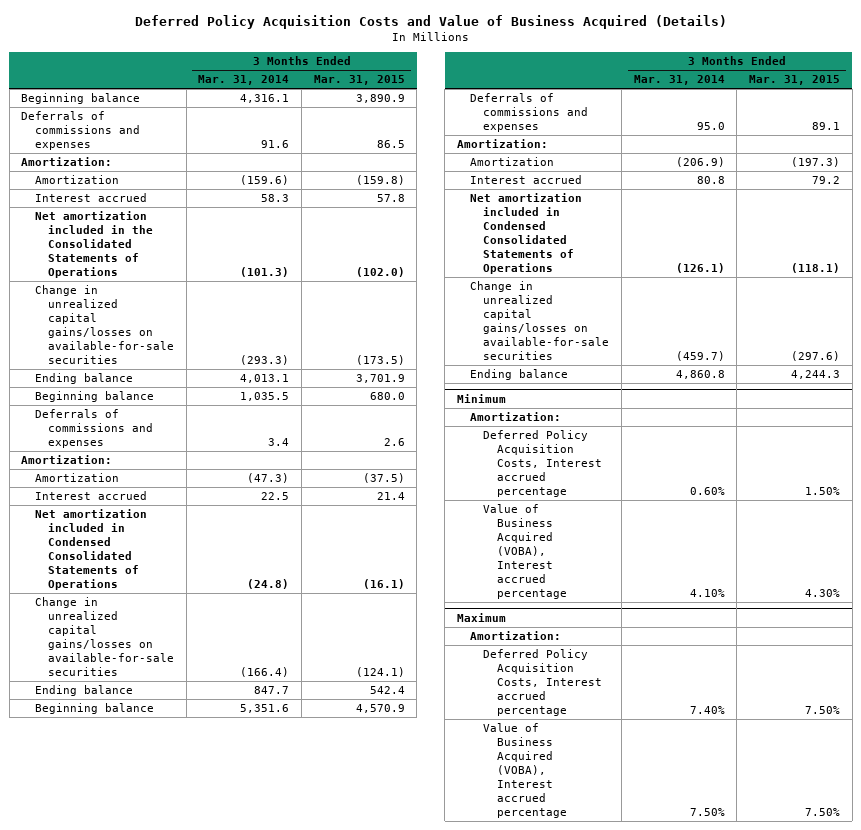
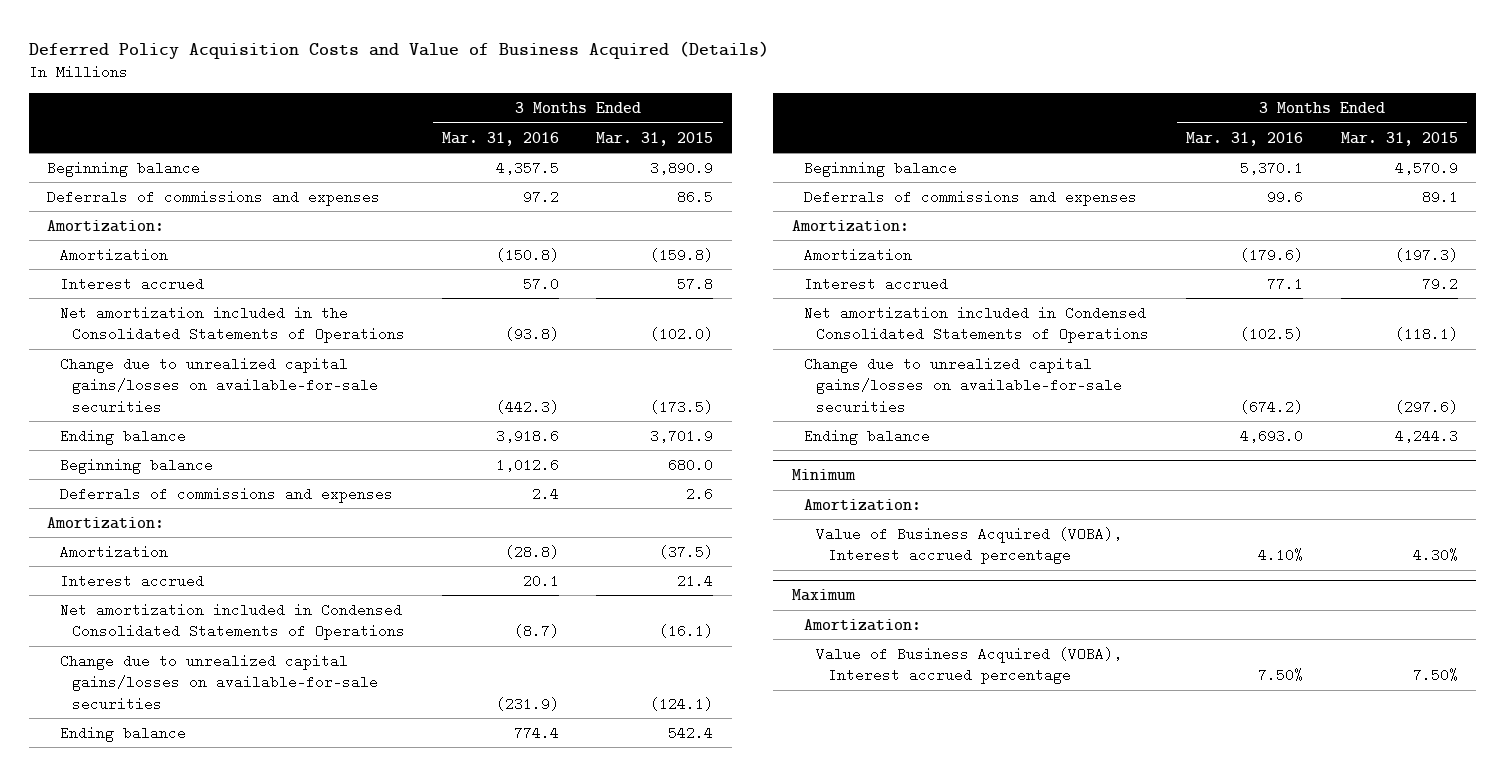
[198,75,290,86] Mar. 31, 2014 -> none
none -> [442,131,560,146] Mar. 31, 2016
[34,285,175,364] Change in unrealized capital gains/losses on available-for-sale securities -> [59,356,378,414] Change due to unrealized capital gains/losses on available-for-sale securities
[34,597,175,676] Change in unrealized capital gains/losses on available-for-sale securities -> [59,653,378,711] Change due to unrealized capital gains/losses on available-for-sale securities
[470,281,610,360] Change in unrealized capital gains/losses on available-for-sale securities -> [804,356,1123,414] Change due to unrealized capital gains/losses on available-for-sale securities
[483,430,602,497] Deferred Policy Acquisition Costs, Interest accrued percentage -> none
[483,649,602,716] Deferred Policy Acquisition Costs, Interest accrued percentage -> none

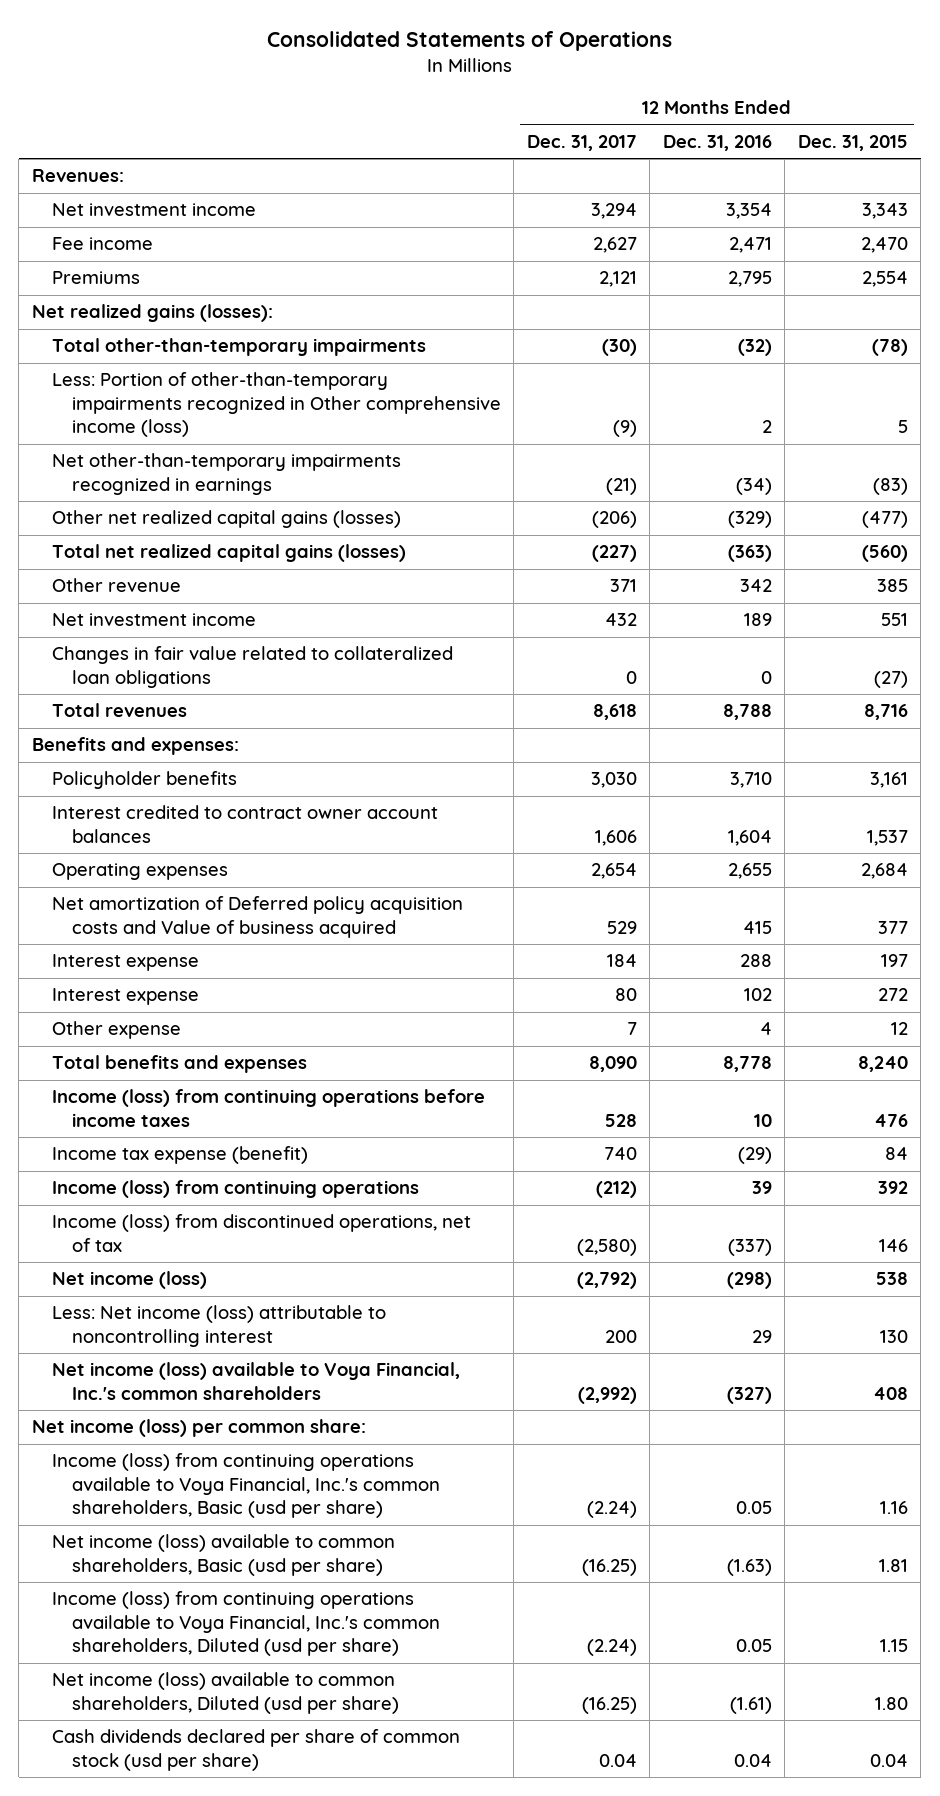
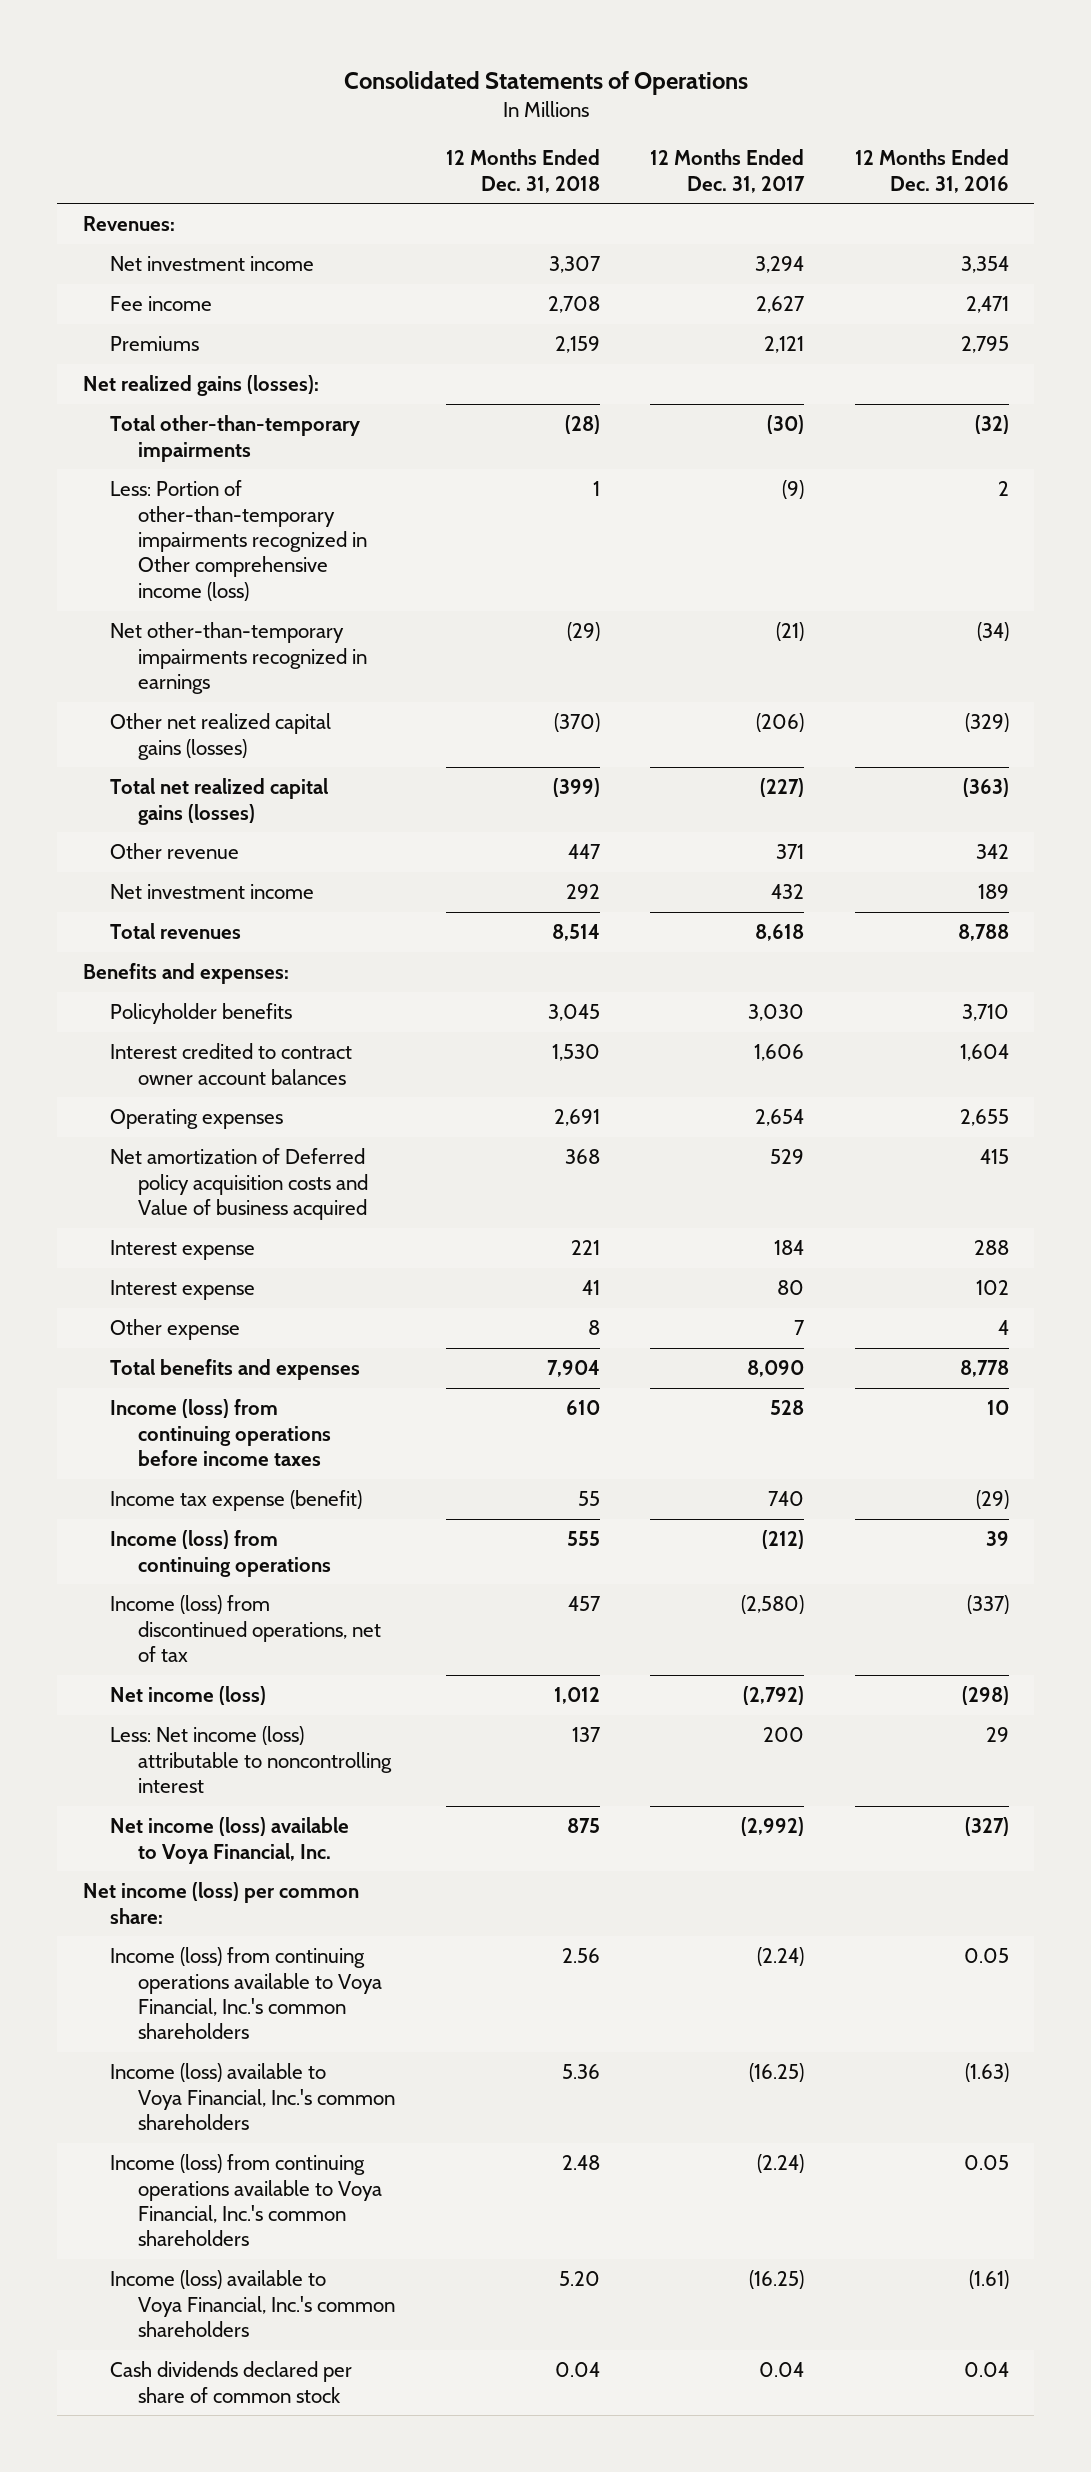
[797,134,908,151] Dec. 31, 2015 -> none
none -> [445,149,600,193] 12 Months Ended Dec. 31, 2018
[51,646,453,688] Changes in fair value related to collateralized loan obligations -> none
[51,1362,460,1400] Net income (loss) available to Voya Financial, Inc.'s common shareholders -> [110,1817,350,1864] Net income (loss) available to Voya Financial, Inc.
[51,1453,440,1519] Income (loss) from continuing operations available to Voya Financial, Inc.'s common shareholders, Basic (usd per share) -> [110,1947,383,2040] Income (loss) from continuing operations available to Voya Financial, Inc.'s common shareholders
[51,1534,395,1576] Net income (loss) available to common shareholders, Basic (usd per share) -> [110,2063,396,2131] Income (loss) available to Voya Financial, Inc.'s common shareholders
[51,1591,440,1657] Income (loss) from continuing operations available to Voya Financial, Inc.'s common shareholders, Diluted (usd per share) -> [110,2154,383,2247] Income (loss) from continuing operations available to Voya Financial, Inc.'s common shareholders
[51,1672,399,1714] Net income (loss) available to common shareholders, Diluted (usd per share) -> [110,2270,396,2338] Income (loss) available to Voya Financial, Inc.'s common shareholders
[51,1729,460,1771] Cash dividends declared per share of common stock (usd per share) -> [110,2361,353,2403] Cash dividends declared per share of common stock

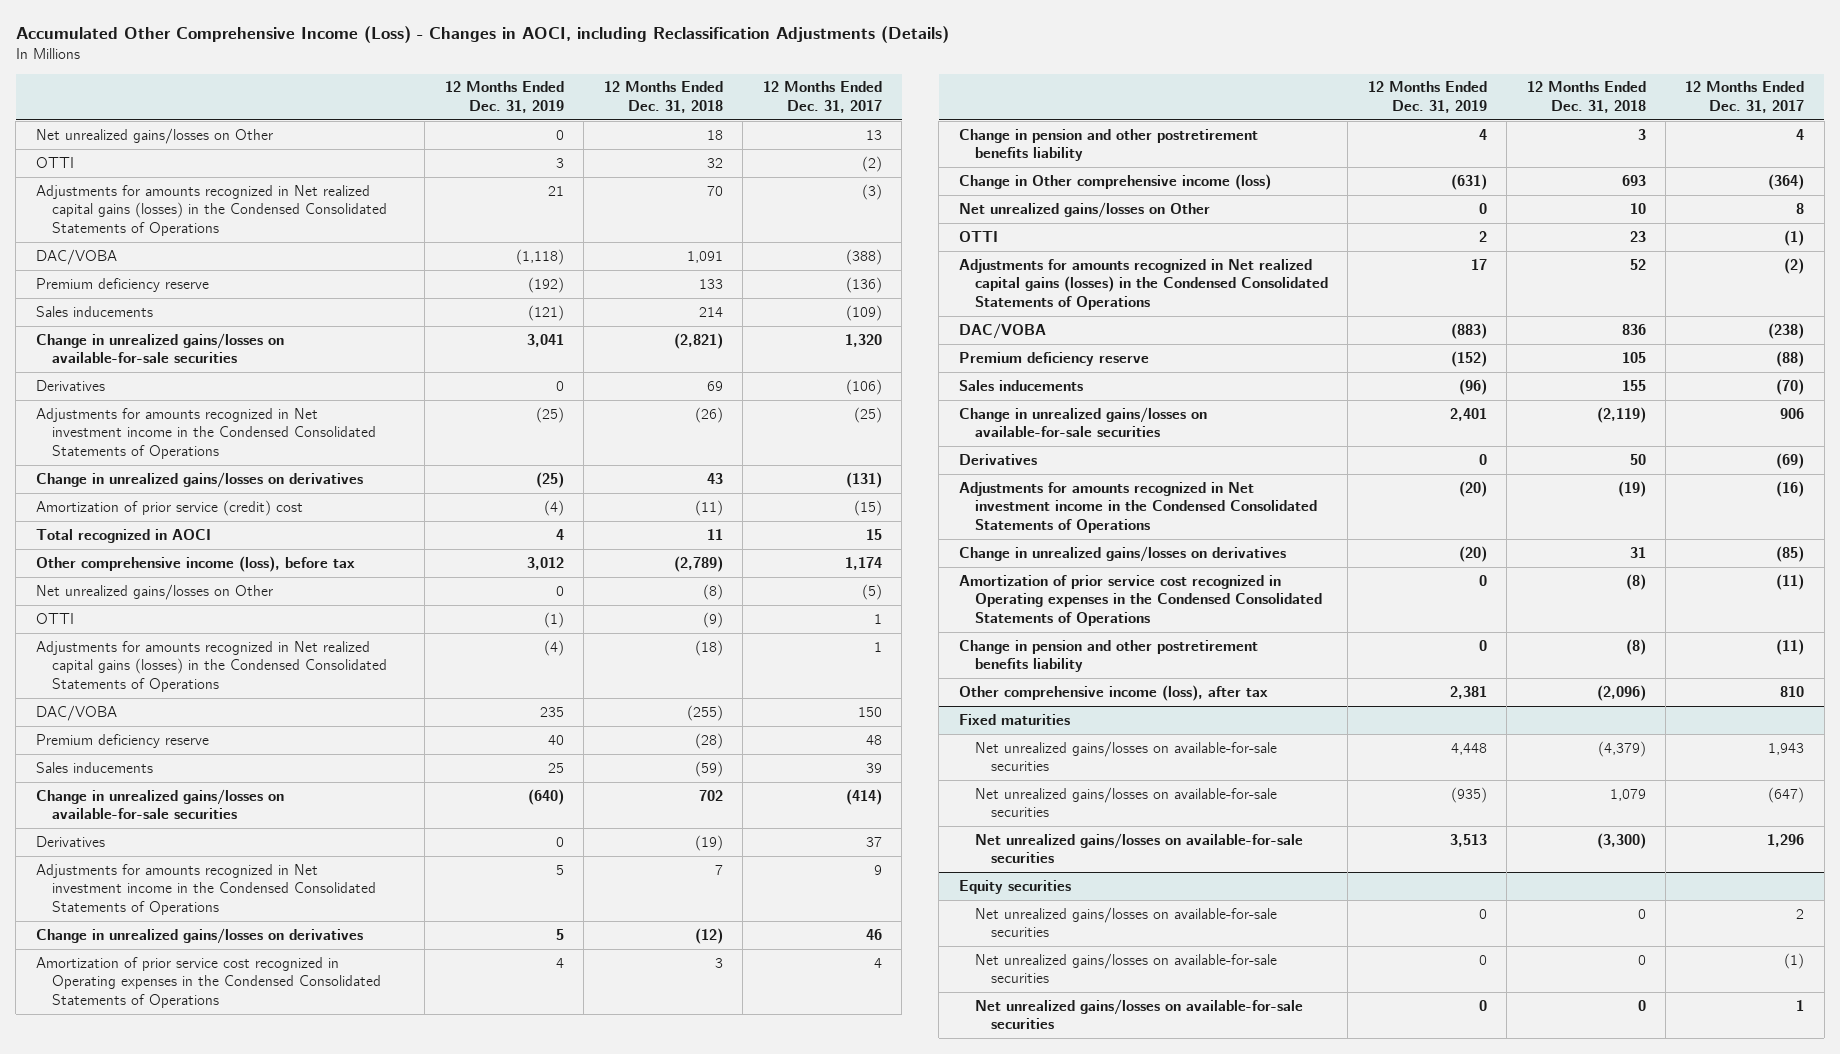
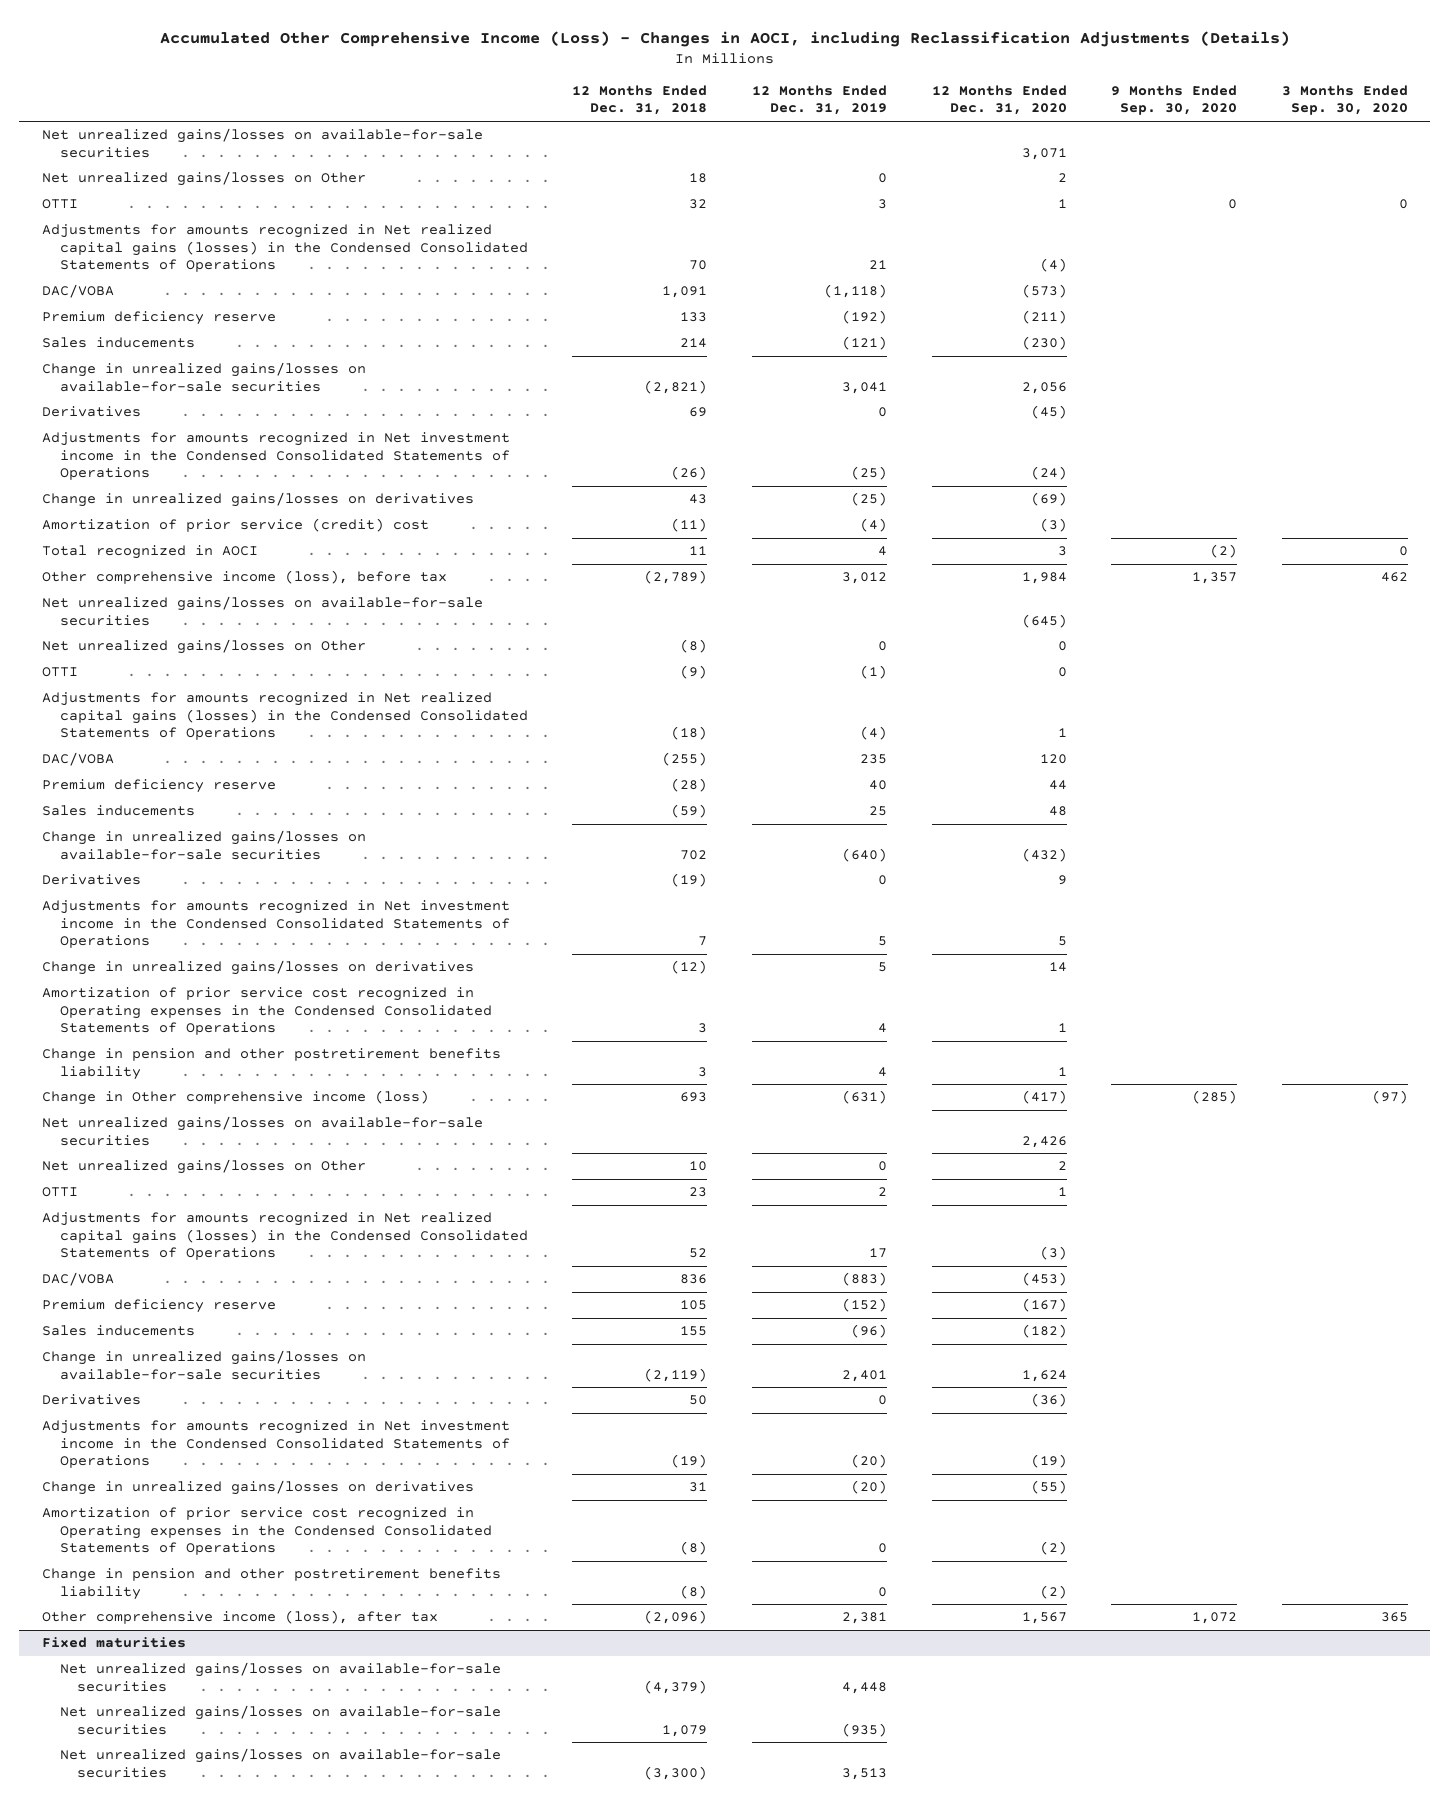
[762,81,882,114] 12 Months Ended Dec. 31, 2017 -> none
none -> [931,85,1067,116] 12 Months Ended Dec. 31, 2020
none -> [1111,85,1238,116] 9 Months Ended Sep. 30, 2020
none -> [1281,85,1408,116] 3 Months Ended Sep. 30, 2020
none -> [41,128,483,158] Net unrealized gains/losses on available-for-sale securities
none -> [41,596,483,626] Net unrealized gains/losses on available-for-sale securities
none -> [41,1116,483,1146] Net unrealized gains/losses on available-for-sale securities
[958,879,1071,894] Equity securities -> none
[974,906,1277,938] Net unrealized gains/losses on available-for-sale securities -> none
[974,952,1277,984] Net unrealized gains/losses on available-for-sale securities -> none
[974,998,1303,1030] Net unrealized gains/losses on available-for-sale securities -> none

